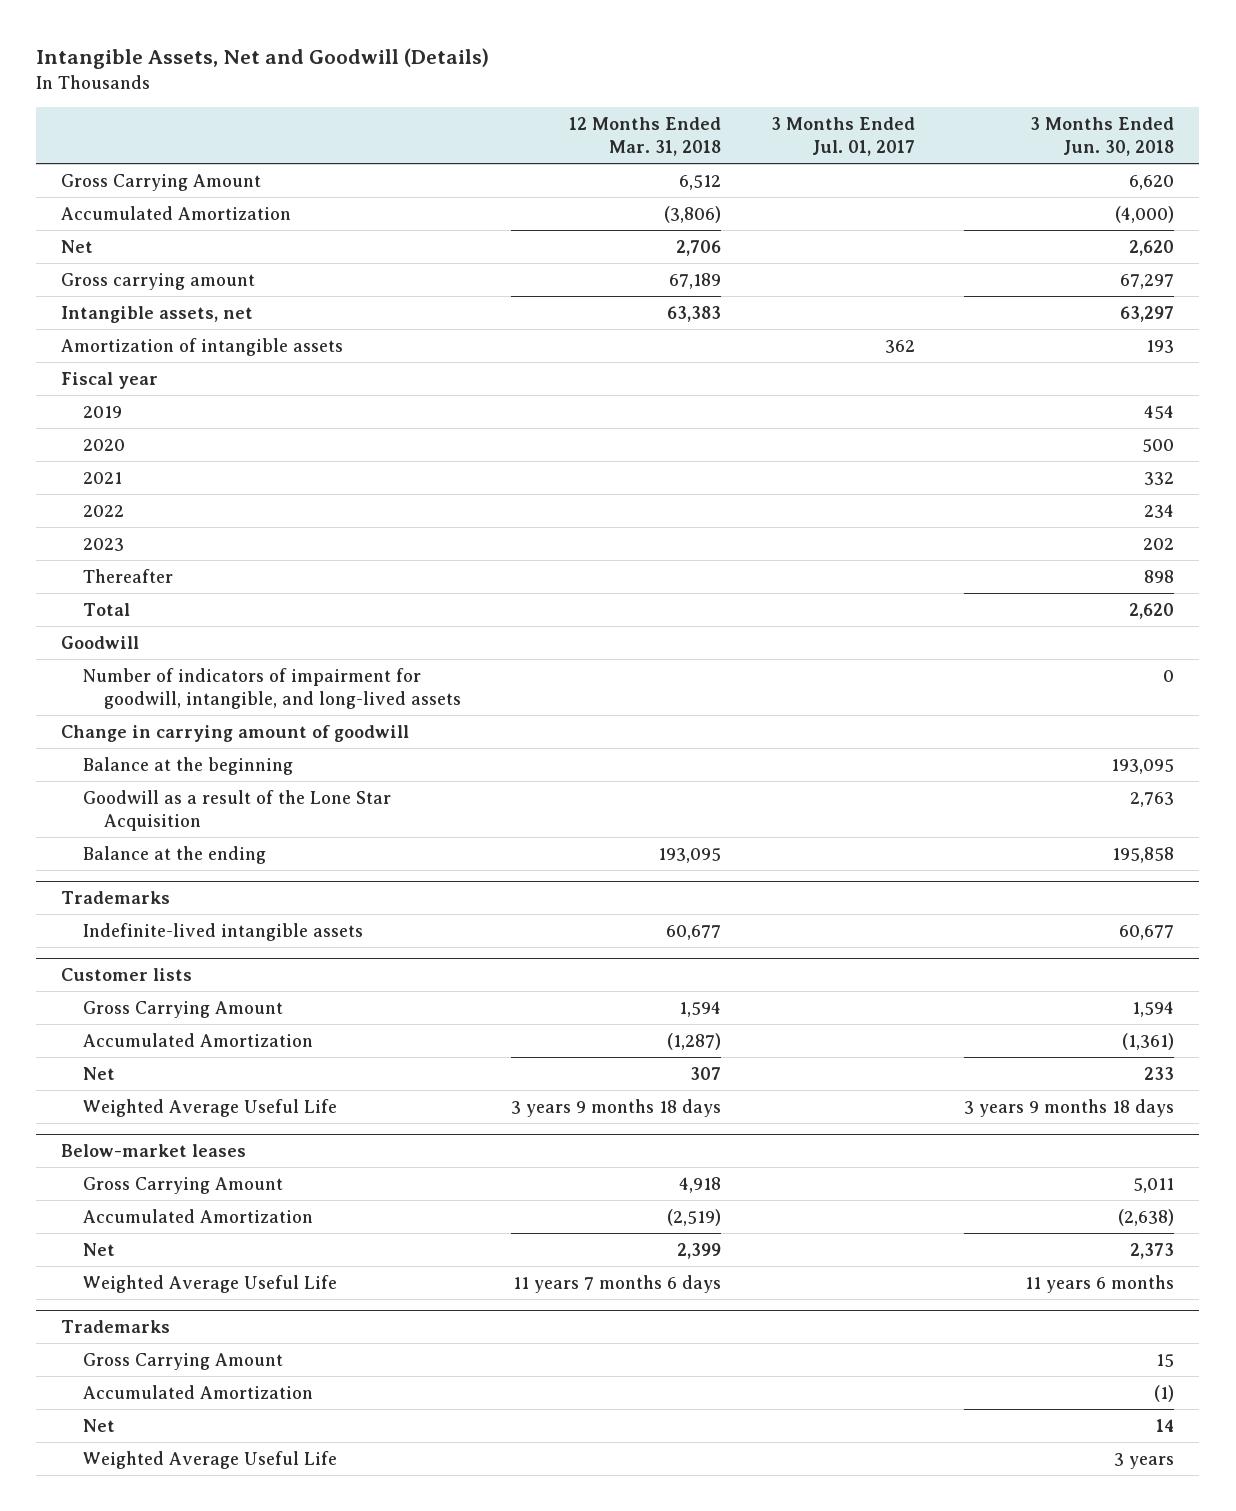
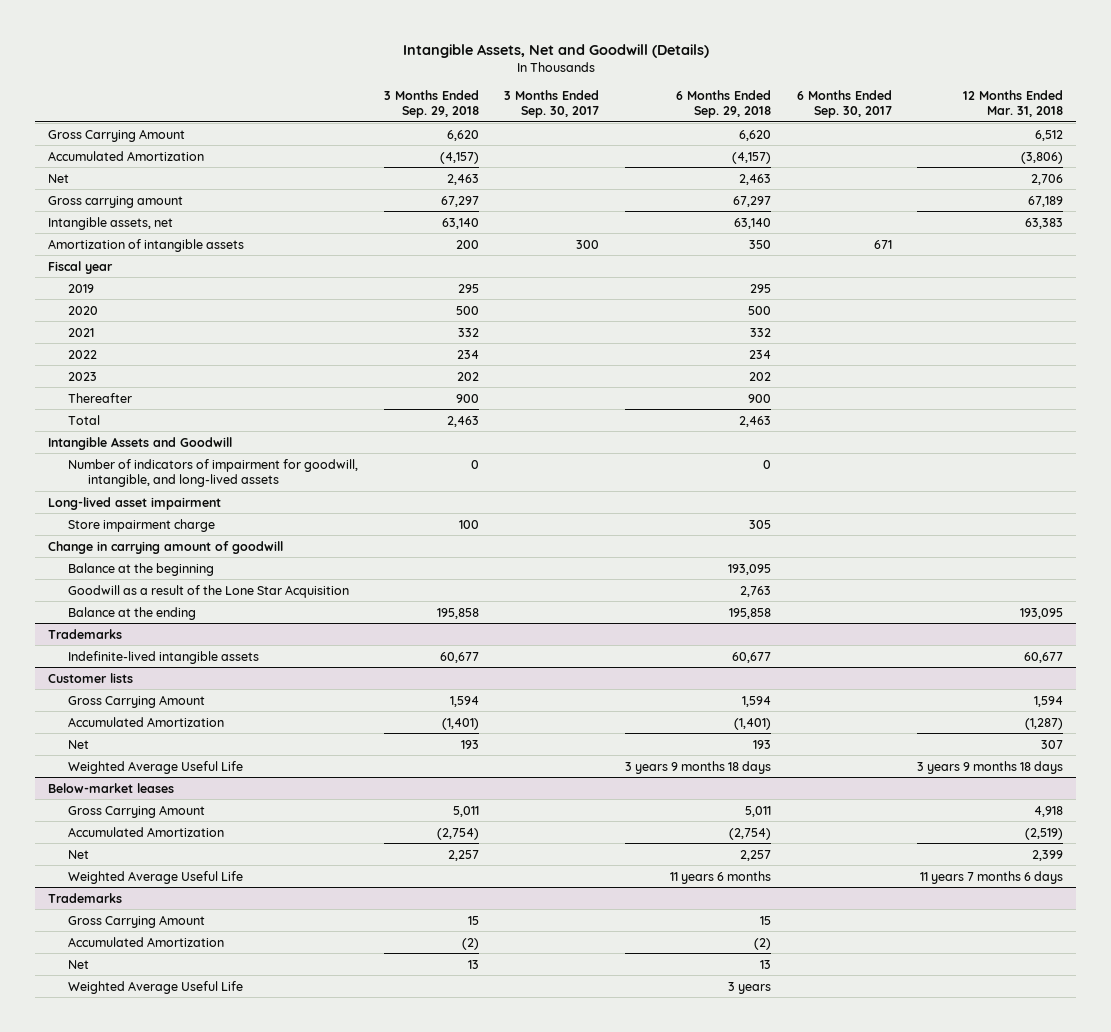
[770,116,915,157] 3 Months Ended Jul. 01, 2017 -> none
[1030,116,1175,157] 3 Months Ended Jun. 30, 2018 -> none
none -> [383,89,479,118] 3 Months Ended Sep. 29, 2018
none -> [504,89,600,118] 3 Months Ended Sep. 30, 2017
none -> [676,89,772,118] 6 Months Ended Sep. 29, 2018
none -> [796,89,892,118] 6 Months Ended Sep. 30, 2017
[61,635,140,649] Goodwill -> [47,436,232,450] Intangible Assets and Goodwill
none -> [47,496,221,510] Long-lived asset impairment
none -> [67,518,215,532] Store impairment charge

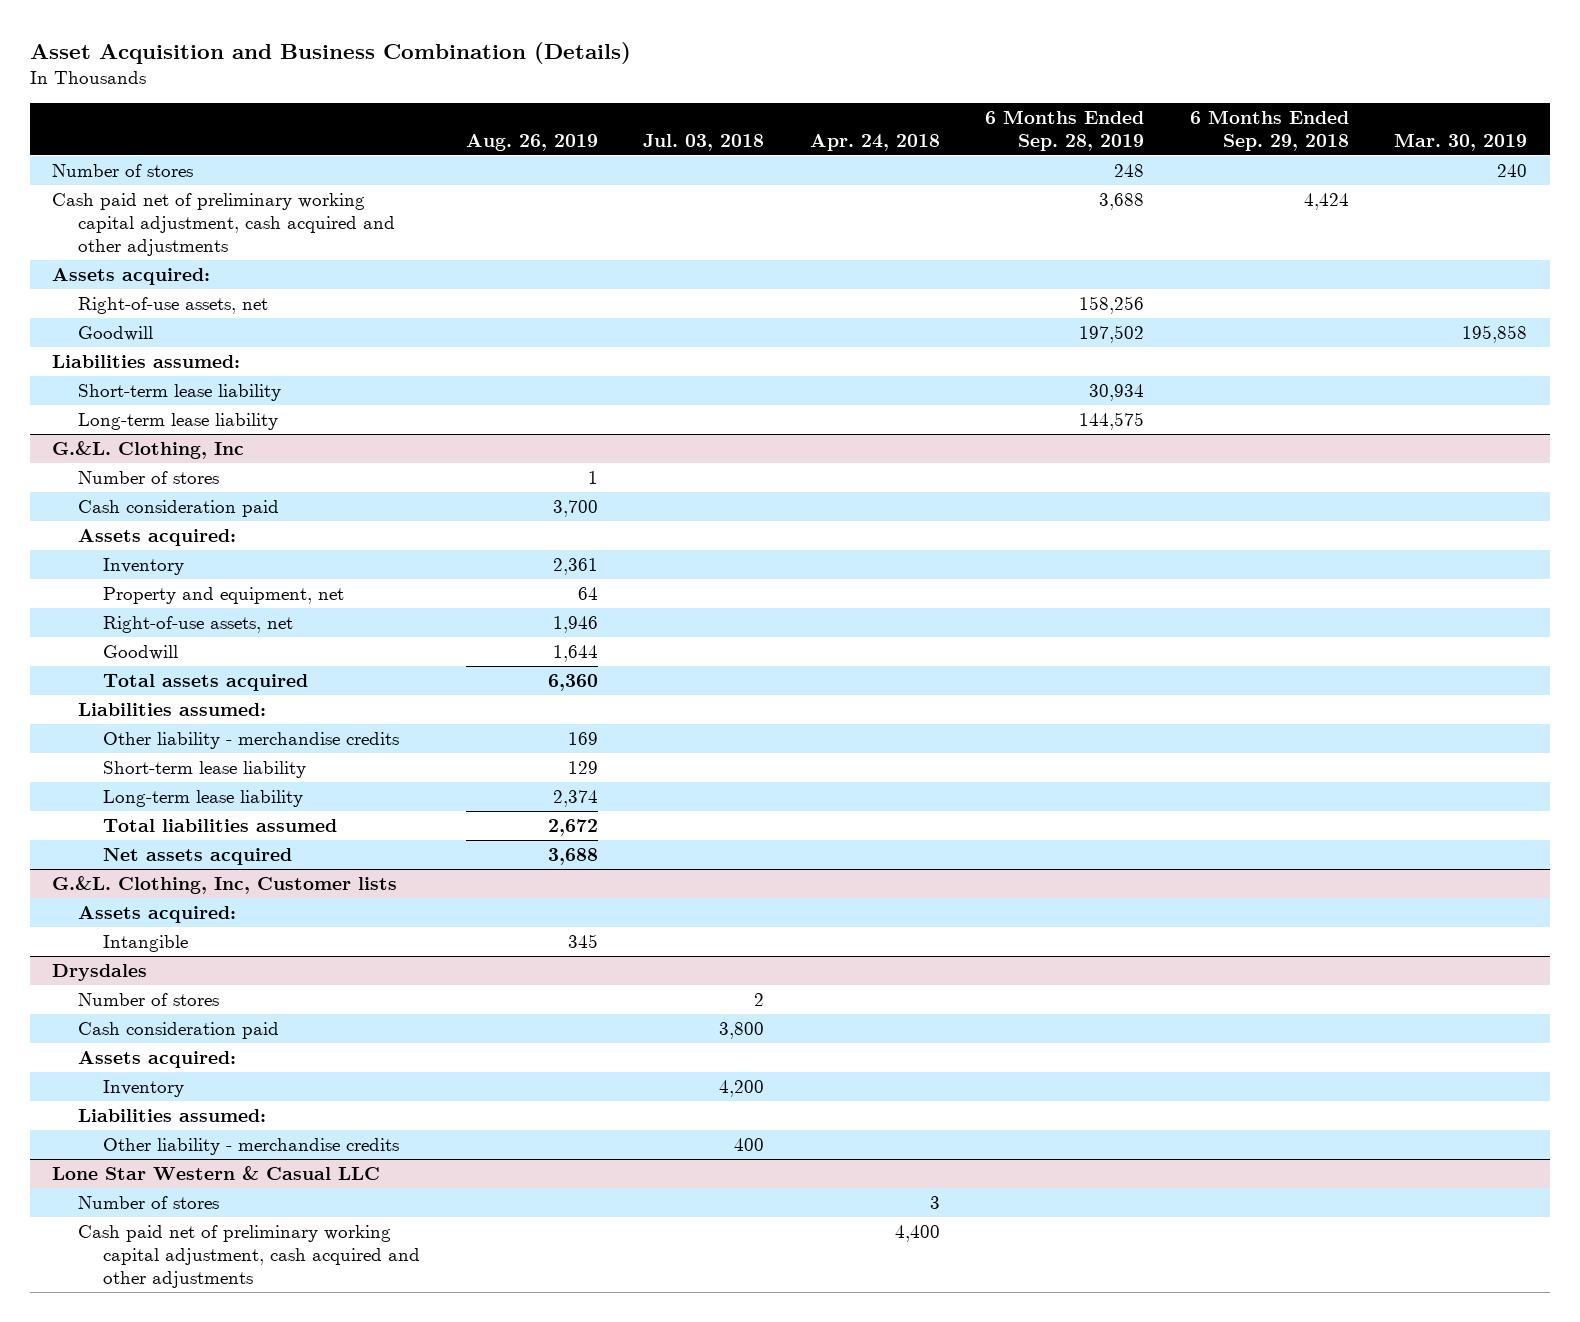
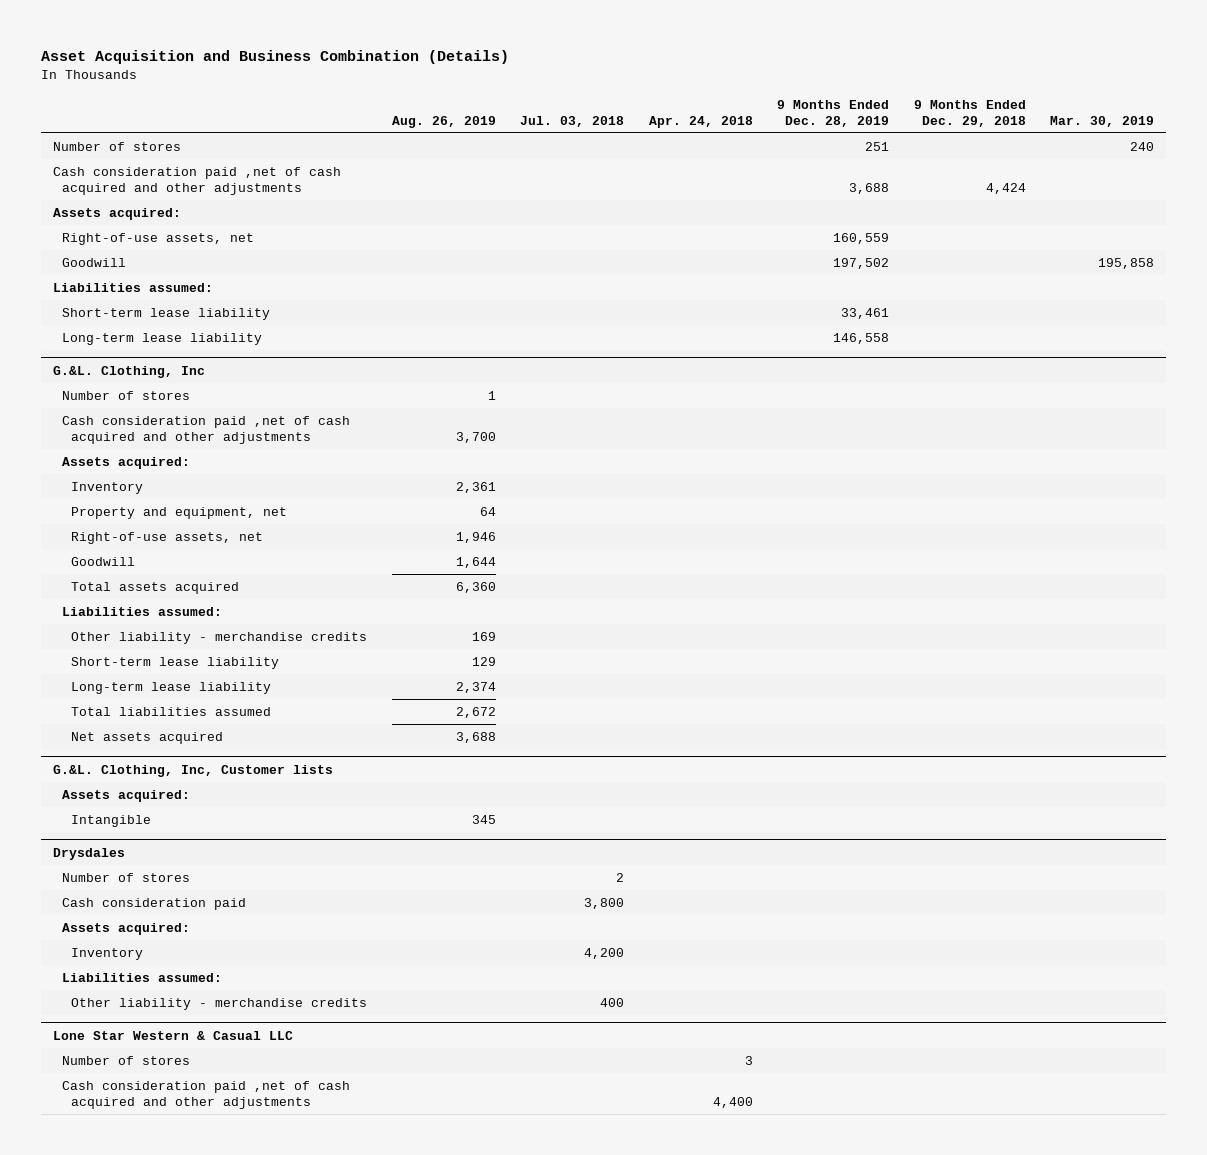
[985,109,1145,151] 6 Months Ended Sep. 28, 2019 -> none
[1189,109,1349,151] 6 Months Ended Sep. 29, 2018 -> none
none -> [777,99,890,127] 9 Months Ended Dec. 28, 2019
none -> [913,99,1026,127] 9 Months Ended Dec. 29, 2018
[52,192,395,257] Cash paid net of preliminary working capital adjustment, cash acquired and other adjustments -> [53,166,342,195] Cash consideration paid ,net of cash acquired and other adjustments
[77,499,279,517] Cash consideration paid -> none
none -> [62,415,351,444] Cash consideration paid ,net of cash acquired and other adjustments
[77,1224,421,1289] Cash paid net of preliminary working capital adjustment, cash acquired and other adjustments -> [62,1080,351,1109] Cash consideration paid ,net of cash acquired and other adjustments

